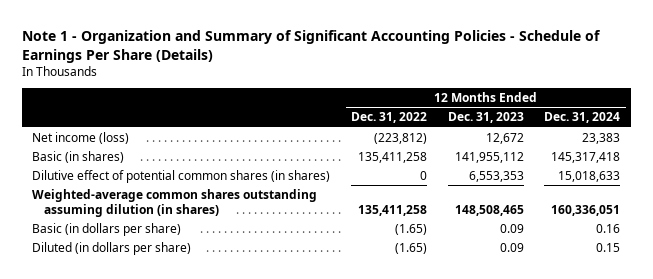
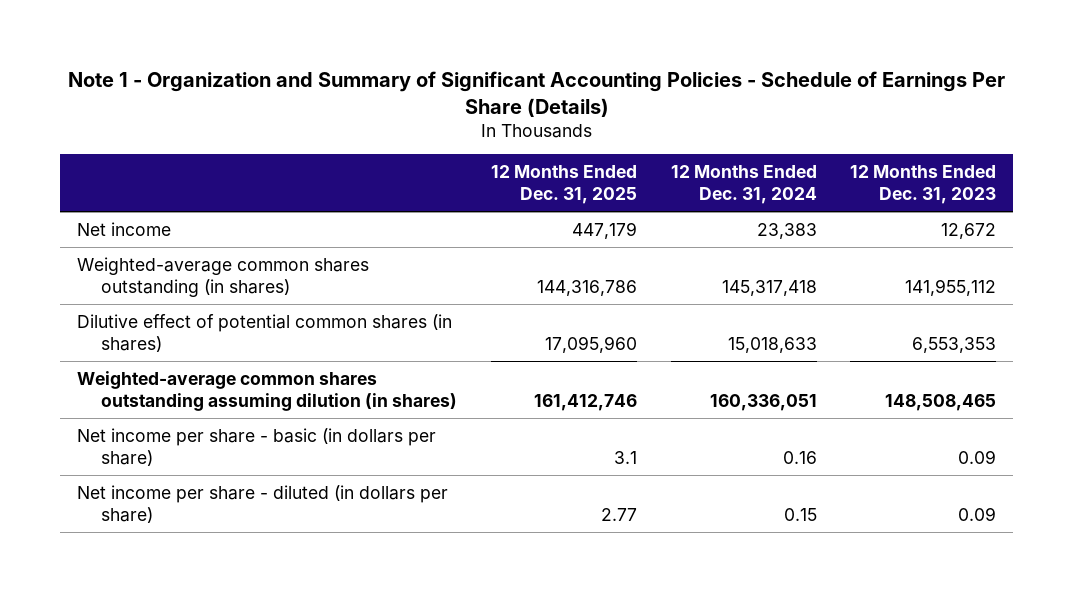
[351,112,428,124] Dec. 31, 2022 -> none
none -> [490,165,637,205] 12 Months Ended Dec. 31, 2025
[32,132,130,145] Net income (loss) -> [76,221,171,236] Net income
[32,151,125,164] Basic (in shares) -> [76,256,369,297] Weighted-average common shares outstanding (in shares)
[32,223,182,237] Basic (in dollars per share) -> [76,427,436,466] Net income per share - basic (in dollars per share)
[32,242,192,256] Diluted (in dollars per share) -> [76,484,448,523] Net income per share - diluted (in dollars per share)

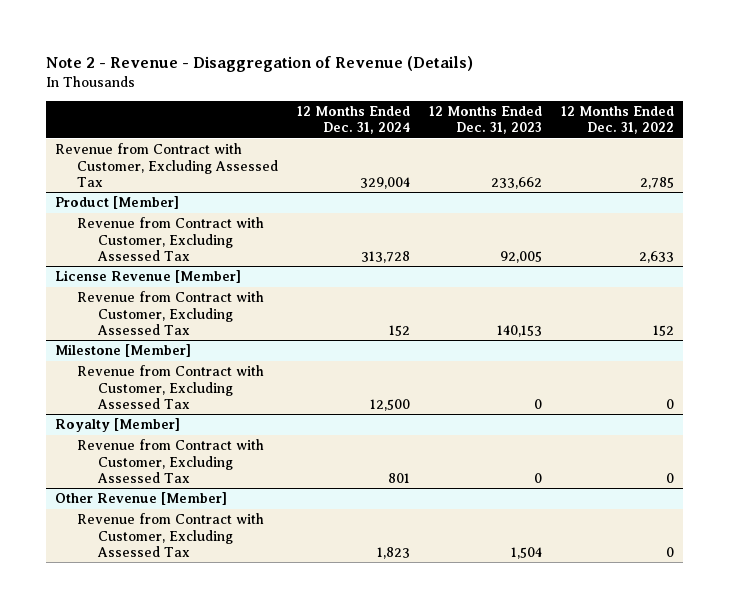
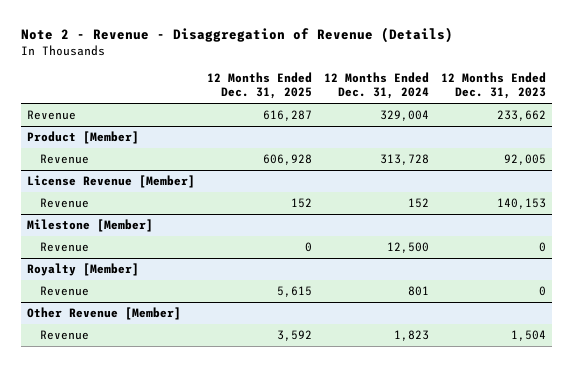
[560,105,674,135] 12 Months Ended Dec. 31, 2022 -> none
none -> [206,72,312,100] 12 Months Ended Dec. 31, 2025
[55,143,278,187] Revenue from Contract with Customer, Excluding Assessed Tax -> [26,110,76,121] Revenue
[76,217,264,261] Revenue from Contract with Customer, Excluding Assessed Tax -> [39,154,89,165] Revenue
[76,291,264,335] Revenue from Contract with Customer, Excluding Assessed Tax -> [39,198,89,209] Revenue
[76,365,264,409] Revenue from Contract with Customer, Excluding Assessed Tax -> [39,242,89,253] Revenue
[76,439,264,483] Revenue from Contract with Customer, Excluding Assessed Tax -> [39,286,89,297] Revenue
[76,513,264,557] Revenue from Contract with Customer, Excluding Assessed Tax -> [39,330,89,341] Revenue

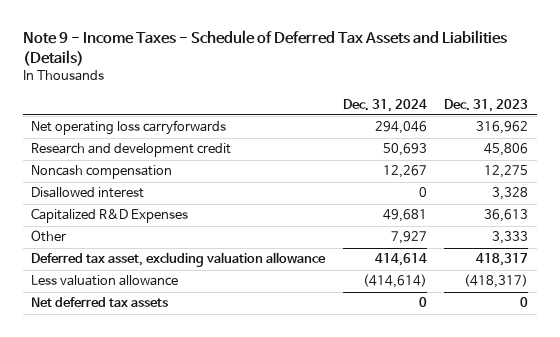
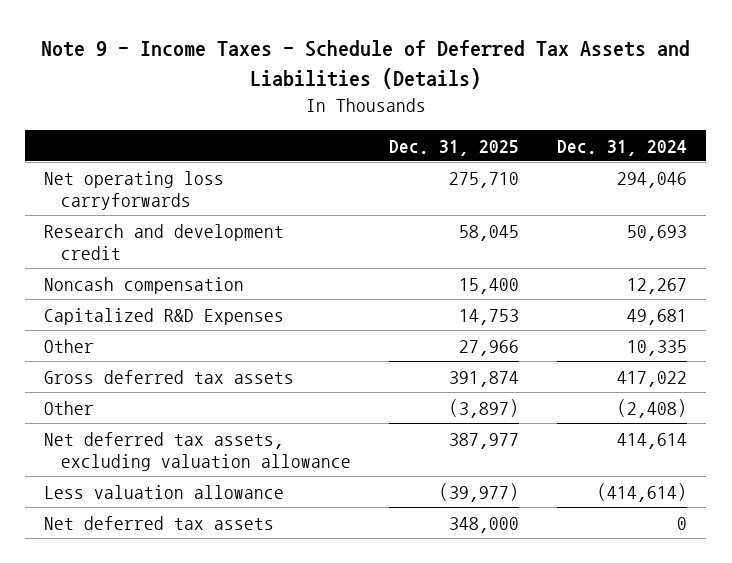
[444,98,529,112] Dec. 31, 2023 -> none
none -> [389,139,520,156] Dec. 31, 2025
[31,187,145,199] Disallowed interest -> none
[390,231,427,245] 7,927 -> [627,339,688,356] 10,335
[31,252,327,268] Deferred tax asset, excluding valuation allowance -> [44,369,295,384] Gross deferred tax assets
[374,253,427,267] 414,614 -> [617,370,688,387] 417,022
none -> [44,400,95,415] Other
none -> [44,431,352,471] Net deferred tax assets, excluding valuation allowance

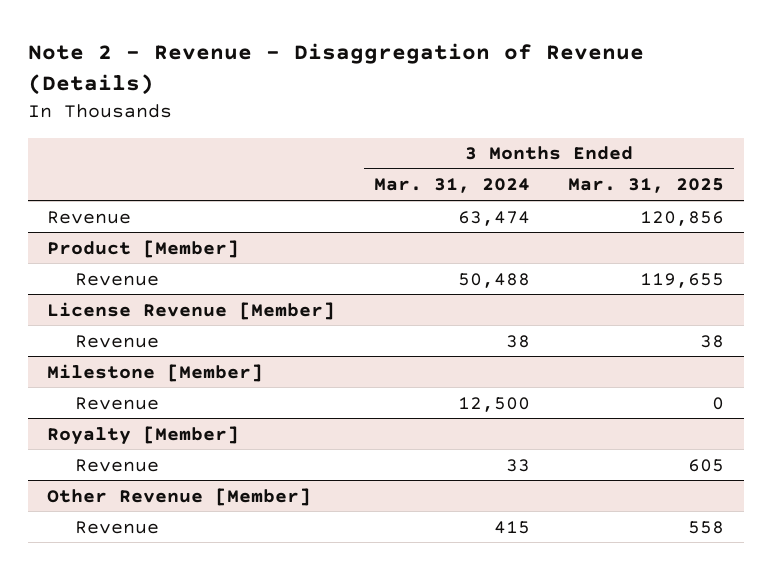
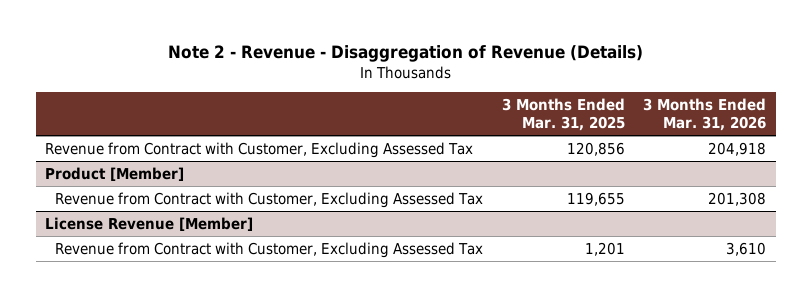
[373,178,530,194] Mar. 31, 2024 -> none
none -> [643,98,767,132] 3 Months Ended Mar. 31, 2026
[47,210,132,224] Revenue -> [45,141,474,158] Revenue from Contract with Customer, Excluding Assessed Tax
[74,272,159,286] Revenue -> [55,191,484,208] Revenue from Contract with Customer, Excluding Assessed Tax
[74,334,159,348] Revenue -> none
[47,363,264,382] Milestone [Member] -> none
[74,396,159,410] Revenue -> none
[47,425,240,445] Royalty [Member] -> none
[74,458,159,472] Revenue -> none
[47,487,312,506] Other Revenue [Member] -> none
[74,520,159,534] Revenue -> none
none -> [55,241,484,258] Revenue from Contract with Customer, Excluding Assessed Tax

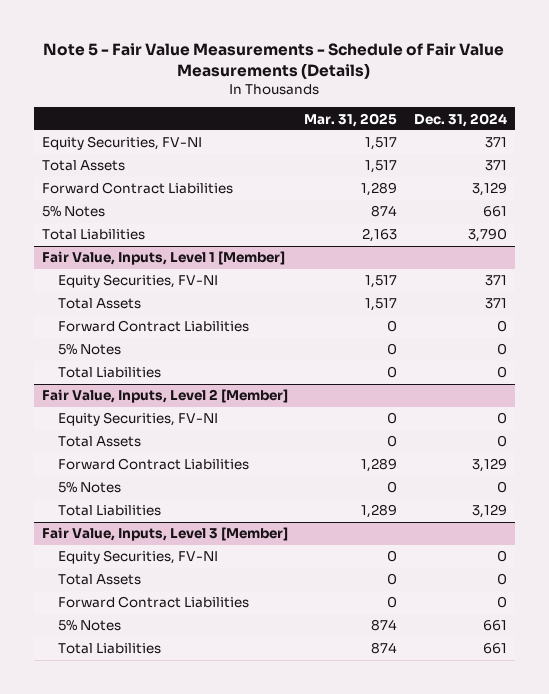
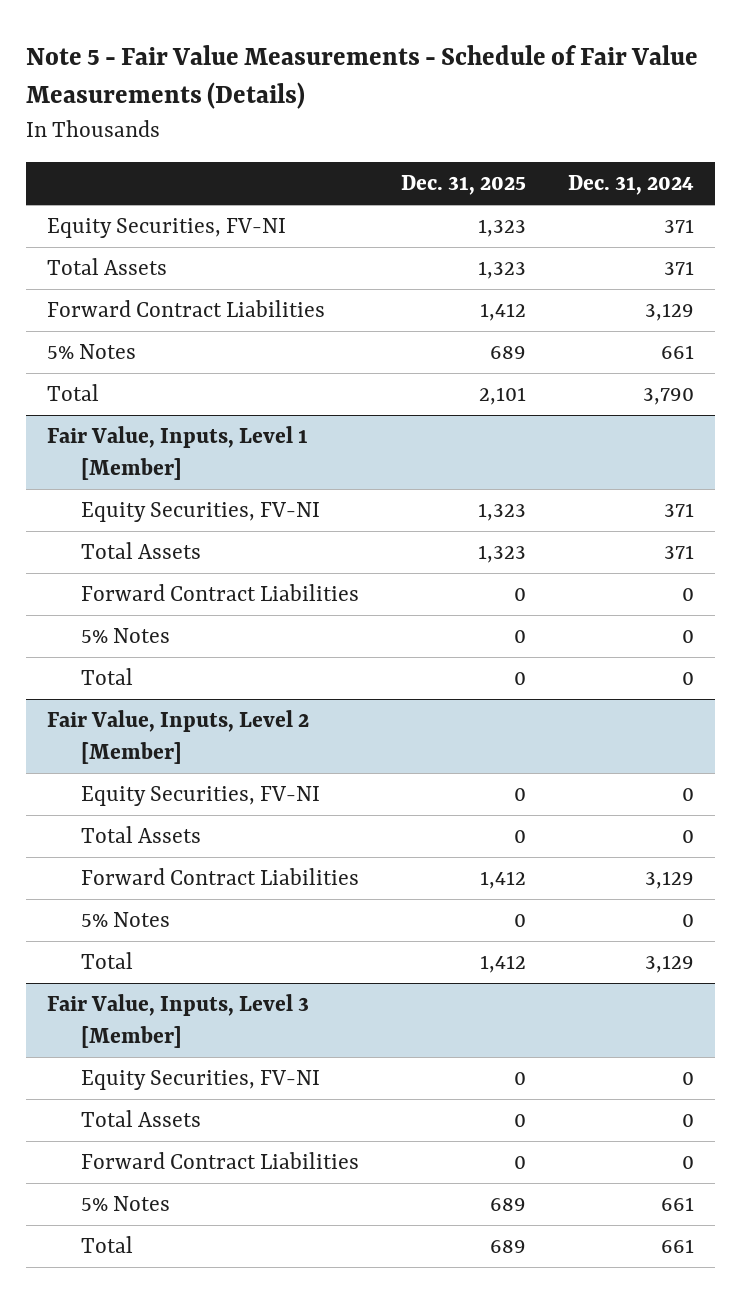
[304,112,398,127] Mar. 31, 2025 -> none
none -> [400,175,526,196] Dec. 31, 2025
[41,229,145,241] Total Liabilities -> [46,384,99,402] Total
[57,367,161,379] Total Liabilities -> [80,668,133,686] Total
[57,505,161,517] Total Liabilities -> [80,952,133,970] Total
[57,643,161,655] Total Liabilities -> [80,1236,133,1254] Total

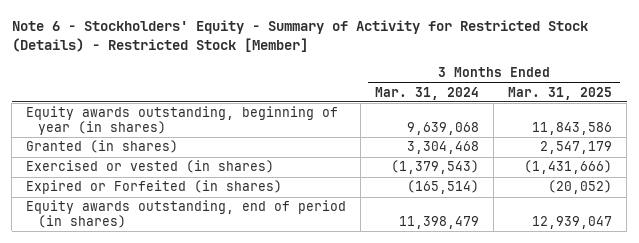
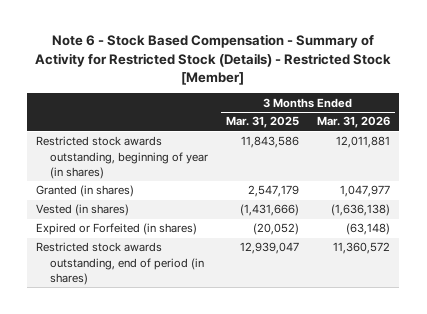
[11,19,588,53] Note 6 - Stockholders' Equity - Summary of Activity for Restricted Stock (Details) - Restricted Stock [Member] -> [35,34,392,85] Note 6 - Stock Based Compensation - Summary of Activity for Restricted Stock (Details) - Restricted Stock [Member]
[375,86,480,100] Mar. 31, 2024 -> none
none -> [317,116,391,129] Mar. 31, 2026
[26,106,339,136] Equity awards outstanding, beginning of year (in shares) -> [36,136,208,179] Restricted stock awards outstanding, beginning of year (in shares)
[26,160,275,174] Exercised or vested (in shares) -> [36,204,130,217] Vested (in shares)
[26,200,347,229] Equity awards outstanding, end of period (in shares) -> [36,242,204,285] Restricted stock awards outstanding, end of period (in shares)

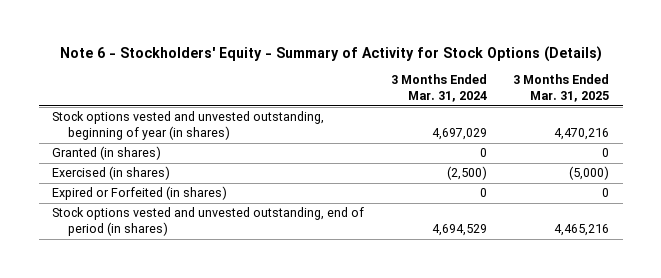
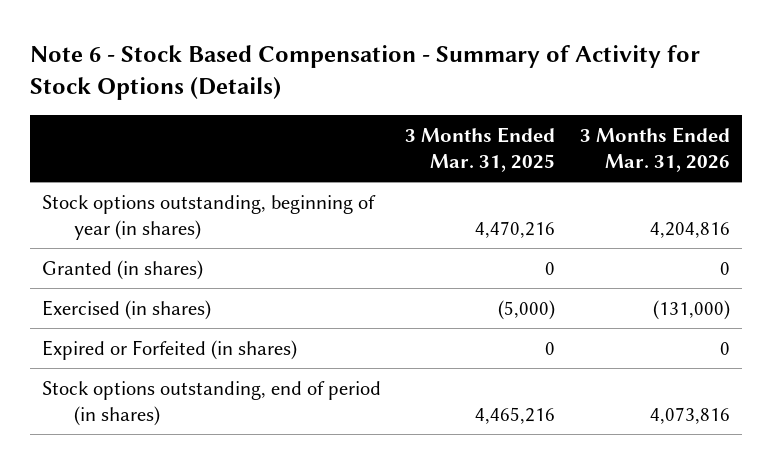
[59,45,602,62] Note 6 - Stockholders' Equity - Summary of Activity for Stock Options (Details) -> [30,45,701,101] Note 6 - Stock Based Compensation - Summary of Activity for Stock Options (Details)
[390,74,487,103] 3 Months Ended Mar. 31, 2024 -> none
none -> [579,126,730,173] 3 Months Ended Mar. 31, 2026
[51,111,324,141] Stock options vested and unvested outstanding, beginning of year (in shares) -> [42,194,377,241] Stock options outstanding, beginning of year (in shares)
[51,207,364,237] Stock options vested and unvested outstanding, end of period (in shares) -> [42,380,382,427] Stock options outstanding, end of period (in shares)

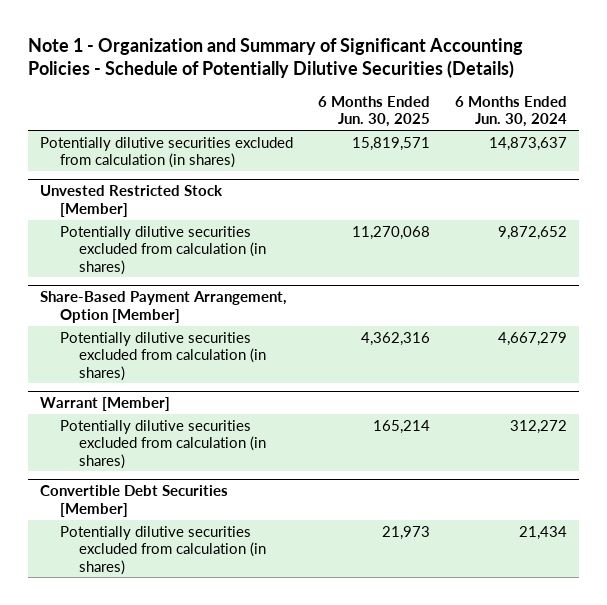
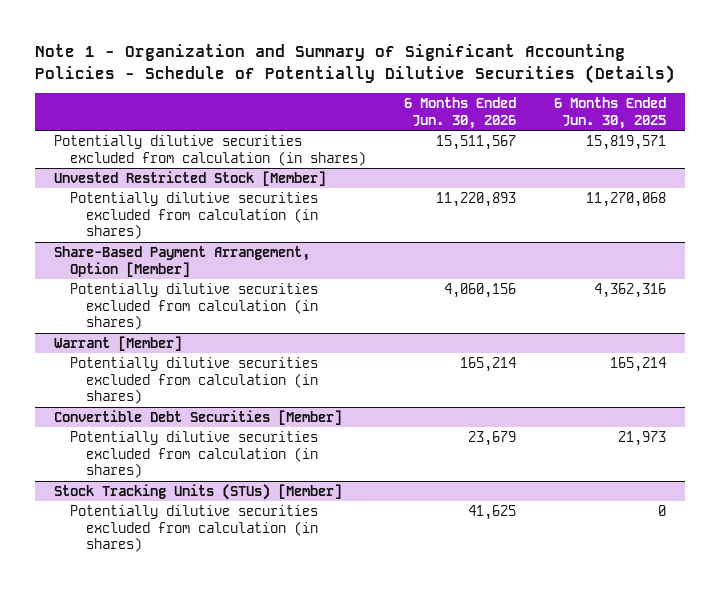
[454,95,567,128] 6 Months Ended Jun. 30, 2024 -> none
none -> [403,97,516,129] 6 Months Ended Jun. 30, 2026
none -> [54,484,343,501] Stock Tracking Units (STUs) [Member]
none -> [70,505,319,553] Potentially dilutive securities excluded from calculation (in shares)

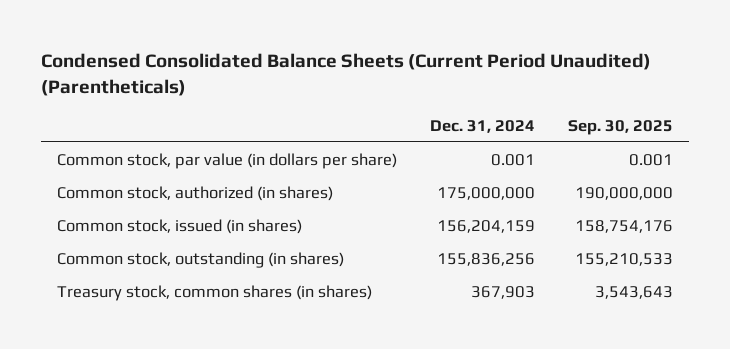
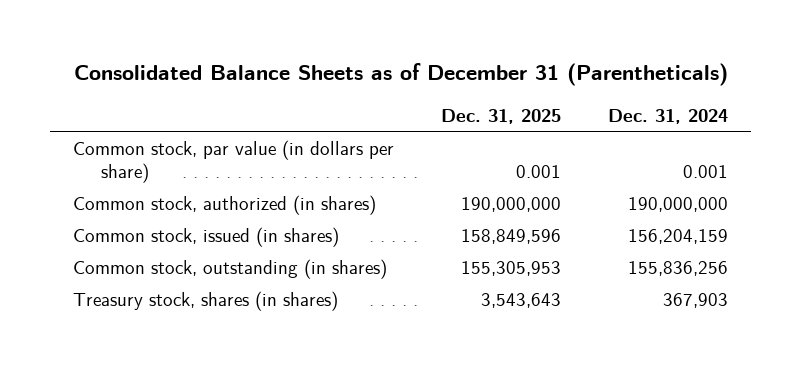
[40,52,651,96] Condensed Consolidated Balance Sheets (Current Period Unaudited) (Parentheticals) -> [73,62,728,86] Consolidated Balance Sheets as of December 31 (Parentheticals)
[567,119,673,135] Sep. 30, 2025 -> none
none -> [441,108,562,124] Dec. 31, 2025
[437,186,536,200] 175,000,000 -> [627,196,728,212] 190,000,000
[57,284,373,301] Treasury stock, common shares (in shares) -> [73,290,339,311] Treasury stock, shares (in shares)

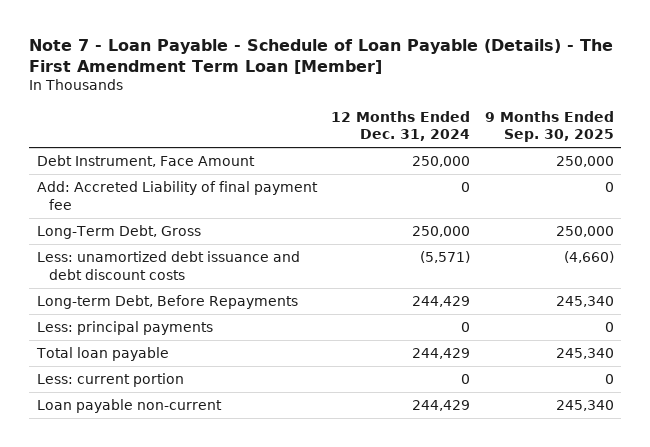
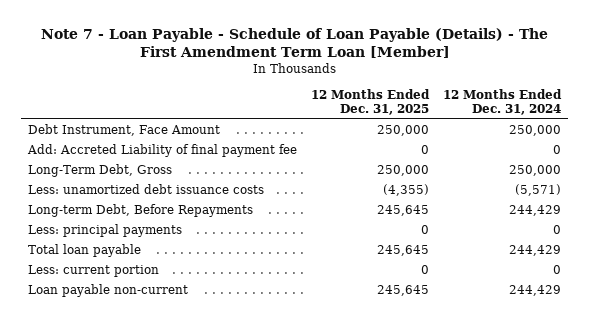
[484,110,614,143] 9 Months Ended Sep. 30, 2025 -> none
none -> [311,89,431,116] 12 Months Ended Dec. 31, 2025
[36,251,300,280] Less: unamortized debt issuance and debt discount costs -> [28,184,265,195] Less: unamortized debt issuance costs

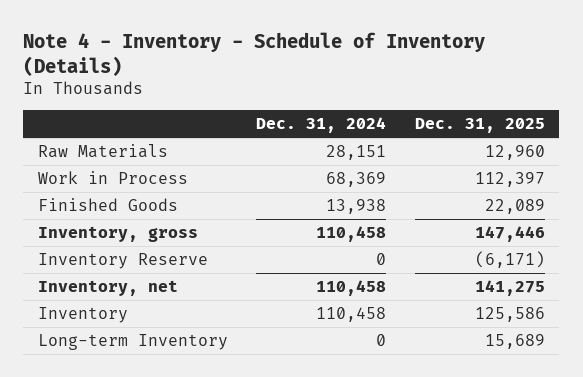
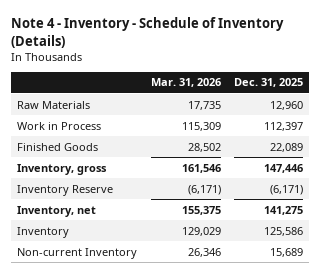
[256,117,387,134] Dec. 31, 2024 -> none
none -> [150,78,221,88] Mar. 31, 2026
[37,334,228,351] Long-term Inventory -> [17,247,138,259] Non-current Inventory

